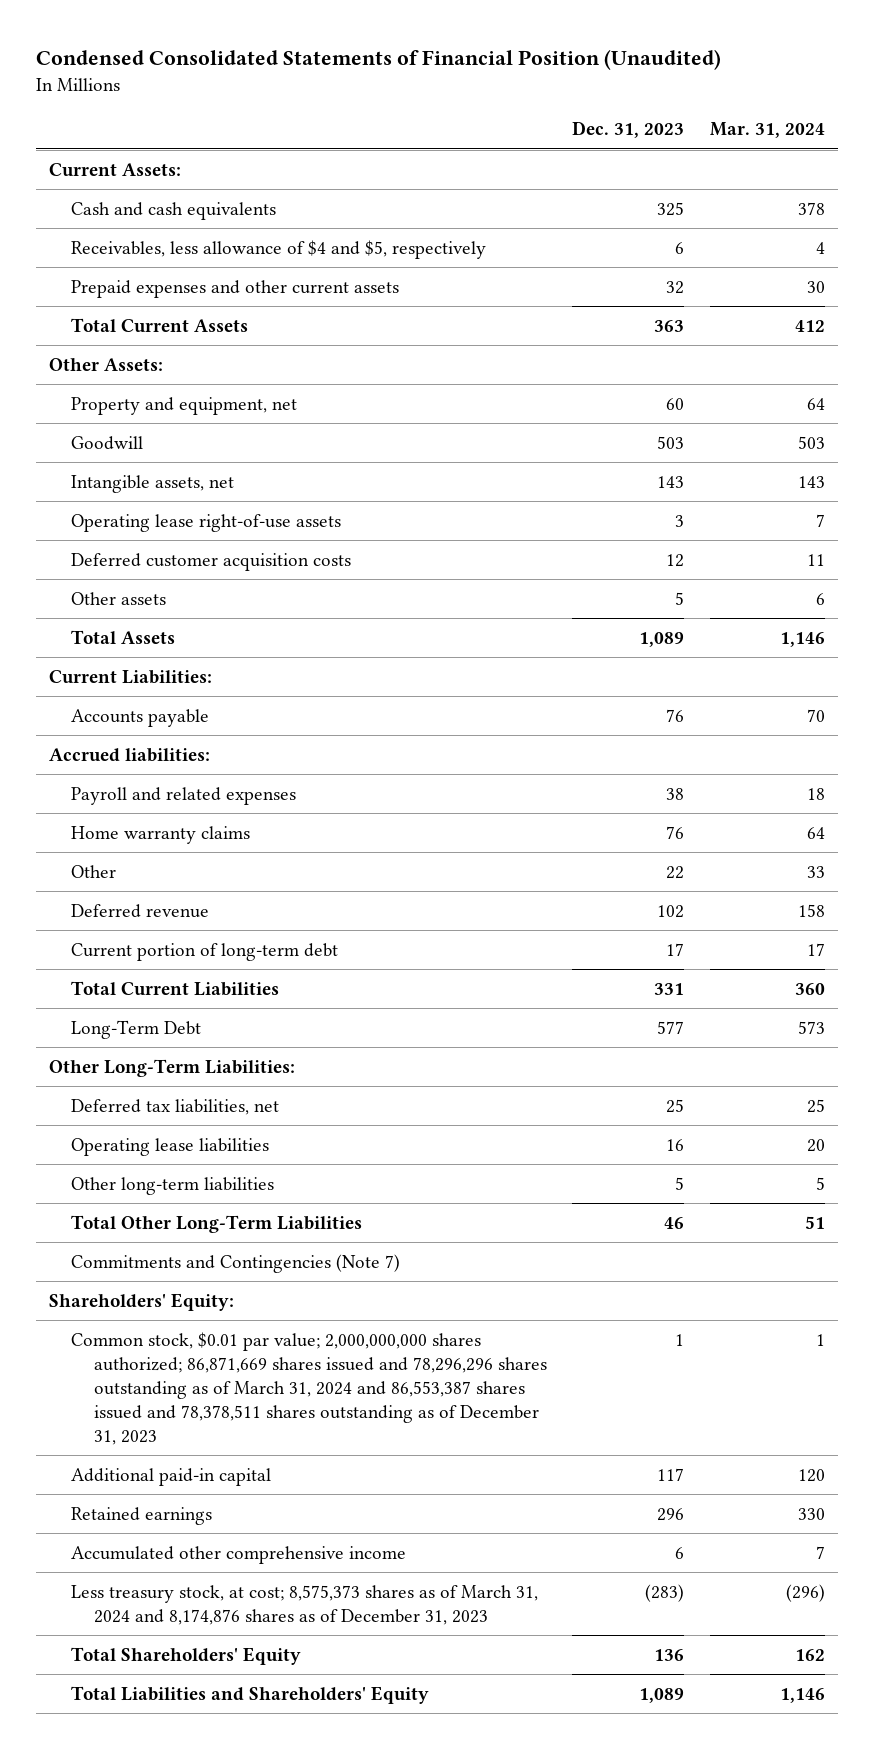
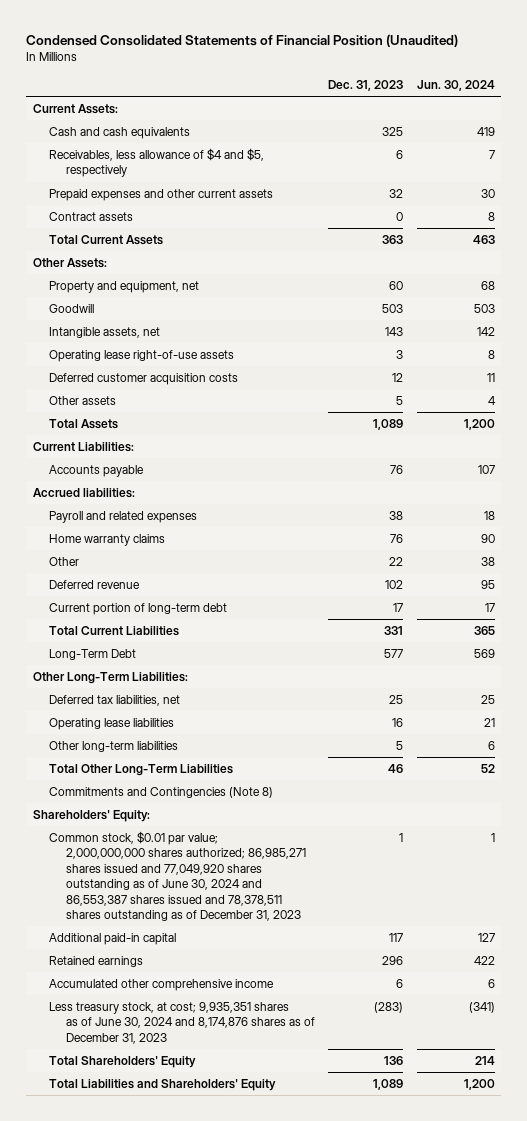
[710,122,826,139] Mar. 31, 2024 -> none
none -> [416,79,495,91] Jun. 30, 2024
none -> [49,212,134,222] Contract assets
[71,1253,401,1273] Commitments and Contingencies (Note 7) -> [49,787,274,799] Commitments and Contingencies (Note 8)
[71,1331,547,1446] Common stock, $0.01 par value; 2,000,000,000 shares authorized; 86,871,669 shares issued and 78,296,296 shares outstanding as of March 31, 2024 and 86,553,387 shares issued and 78,378,511 shares outstanding as of December 31, 2023 -> [49,831,307,921] Common stock, $0.01 par value; 2,000,000,000 shares authorized; 86,985,271 shares issued and 77,049,920 shares outstanding as of June 30, 2024 and 86,553,387 shares issued and 78,378,511 shares outstanding as of December 31, 2023
[71,1584,539,1625] Less treasury stock, at cost; 8,575,373 shares as of March 31, 2024 and 8,174,876 shares as of December 31, 2023 -> [49,1002,316,1044] Less treasury stock, at cost; 9,935,351 shares as of June 30, 2024 and 8,174,876 shares as of December 31, 2023

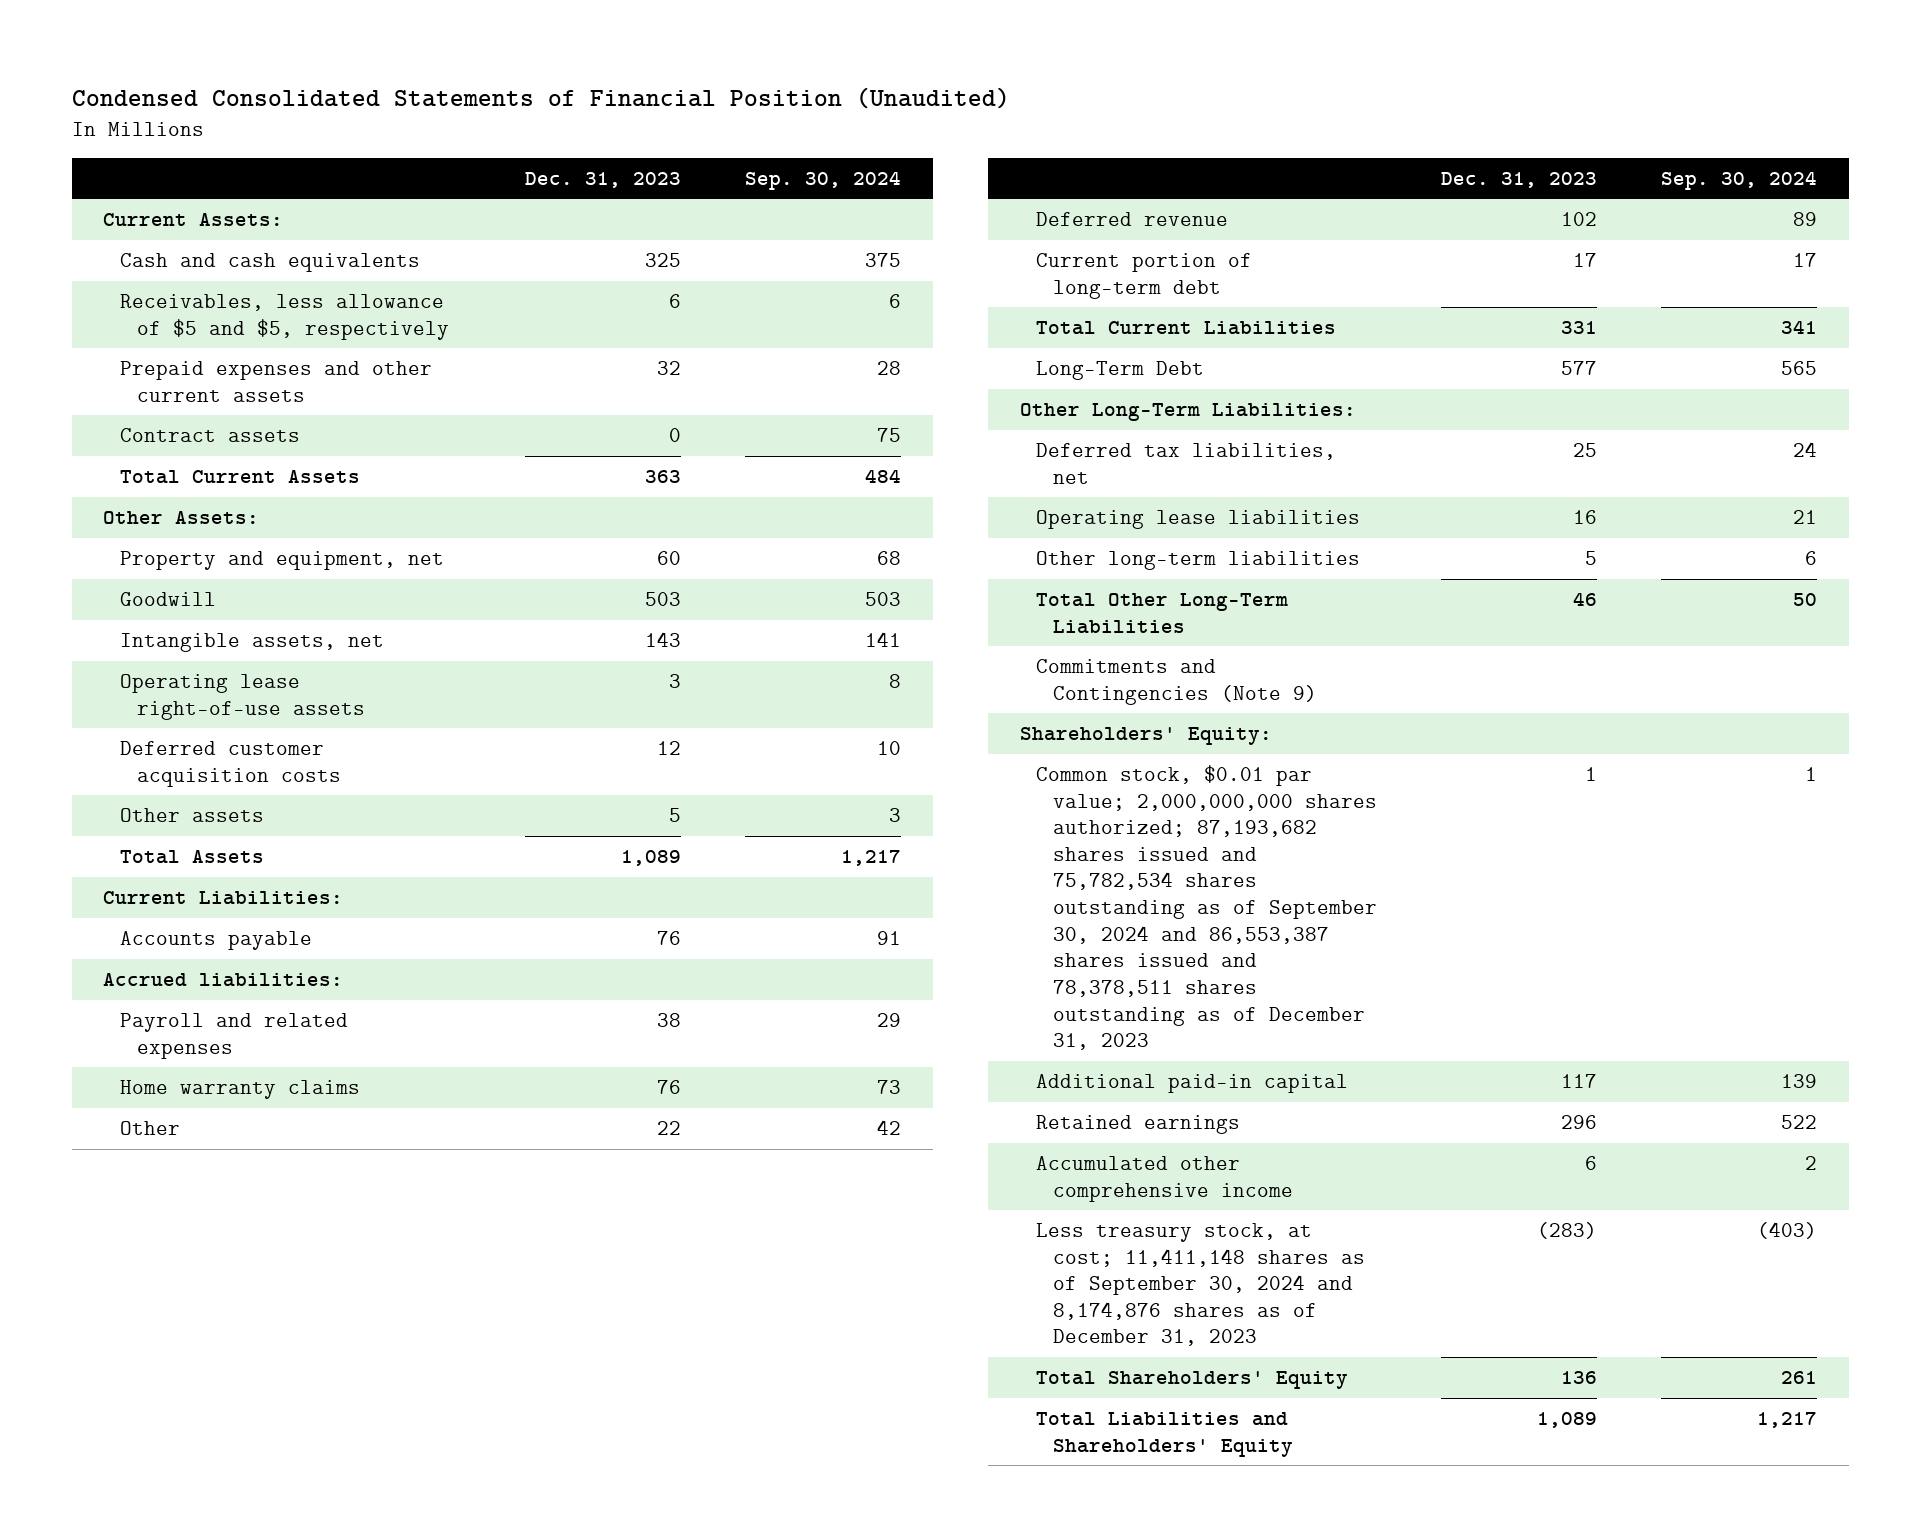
[416,79,495,91] Jun. 30, 2024 -> none
none -> [744,170,901,190] Sep. 30, 2024
[49,148,265,178] Receivables, less allowance of $4 and $5, respectively -> [120,294,449,340] Receivables, less allowance of $5 and $5, respectively
[49,787,274,799] Commitments and Contingencies (Note 8) -> [1036,659,1318,705] Commitments and Contingencies (Note 9)
[49,831,307,921] Common stock, $0.01 par value; 2,000,000,000 shares authorized; 86,985,271 shares issued and 77,049,920 shares outstanding as of June 30, 2024 and 86,553,387 shares issued and 78,378,511 shares outstanding as of December 31, 2023 -> [1036,765,1378,1051] Common stock, $0.01 par value; 2,000,000,000 shares authorized; 87,193,682 shares issued and 75,782,534 shares outstanding as of September 30, 2024 and 86,553,387 shares issued and 78,378,511 shares outstanding as of December 31, 2023
[49,1002,316,1044] Less treasury stock, at cost; 9,935,351 shares as of June 30, 2024 and 8,174,876 shares as of December 31, 2023 -> [1036,1223,1366,1347] Less treasury stock, at cost; 11,411,148 shares as of September 30, 2024 and 8,174,876 shares as of December 31, 2023

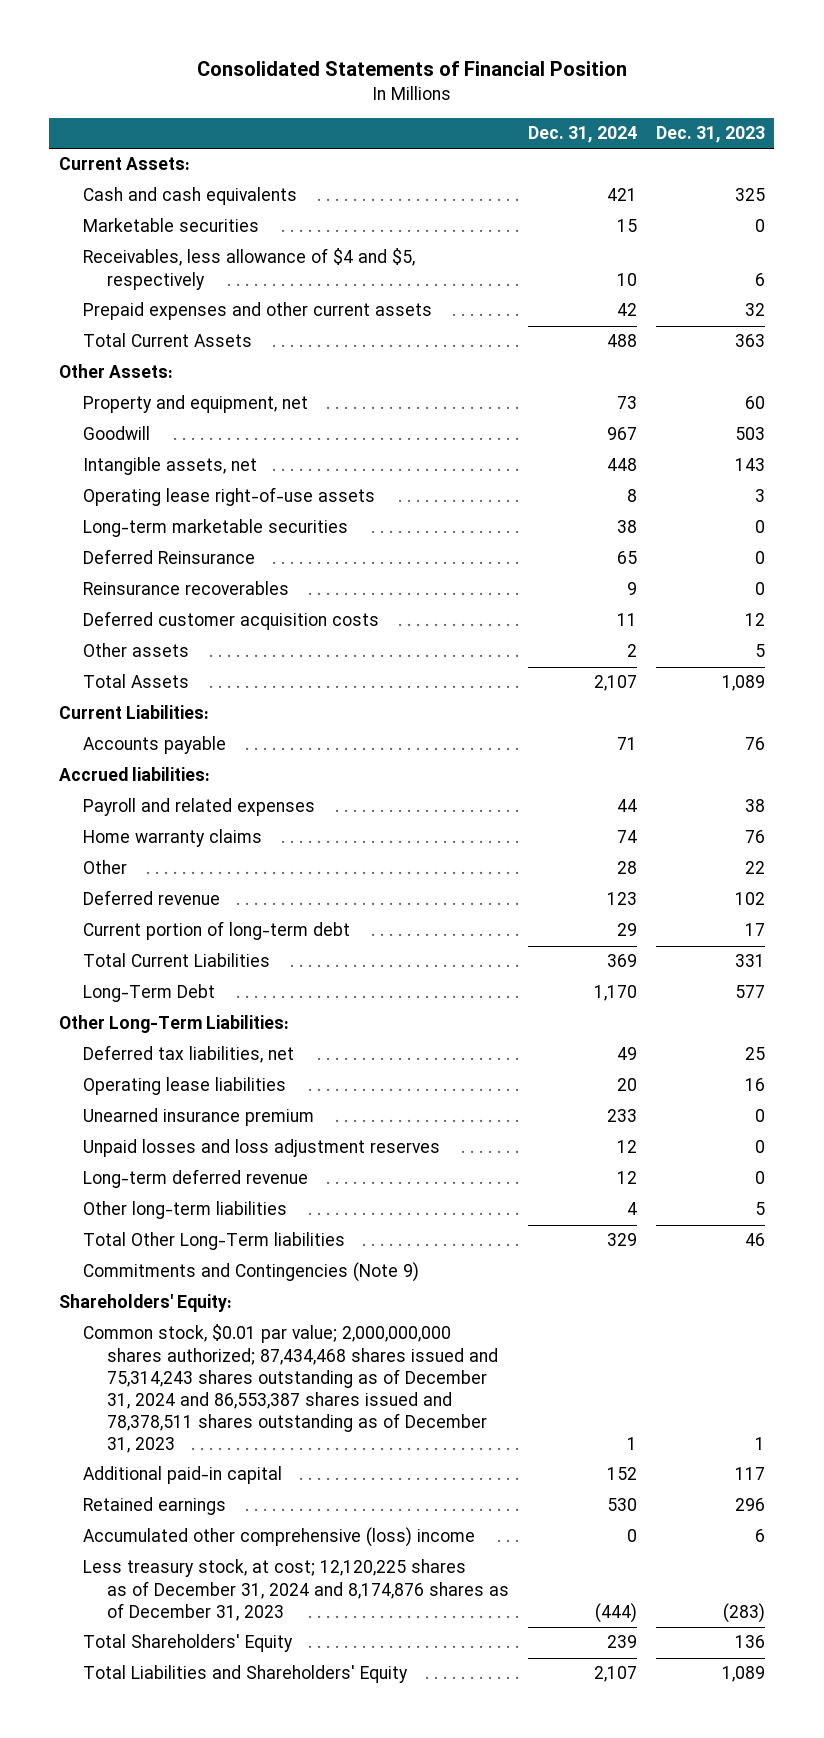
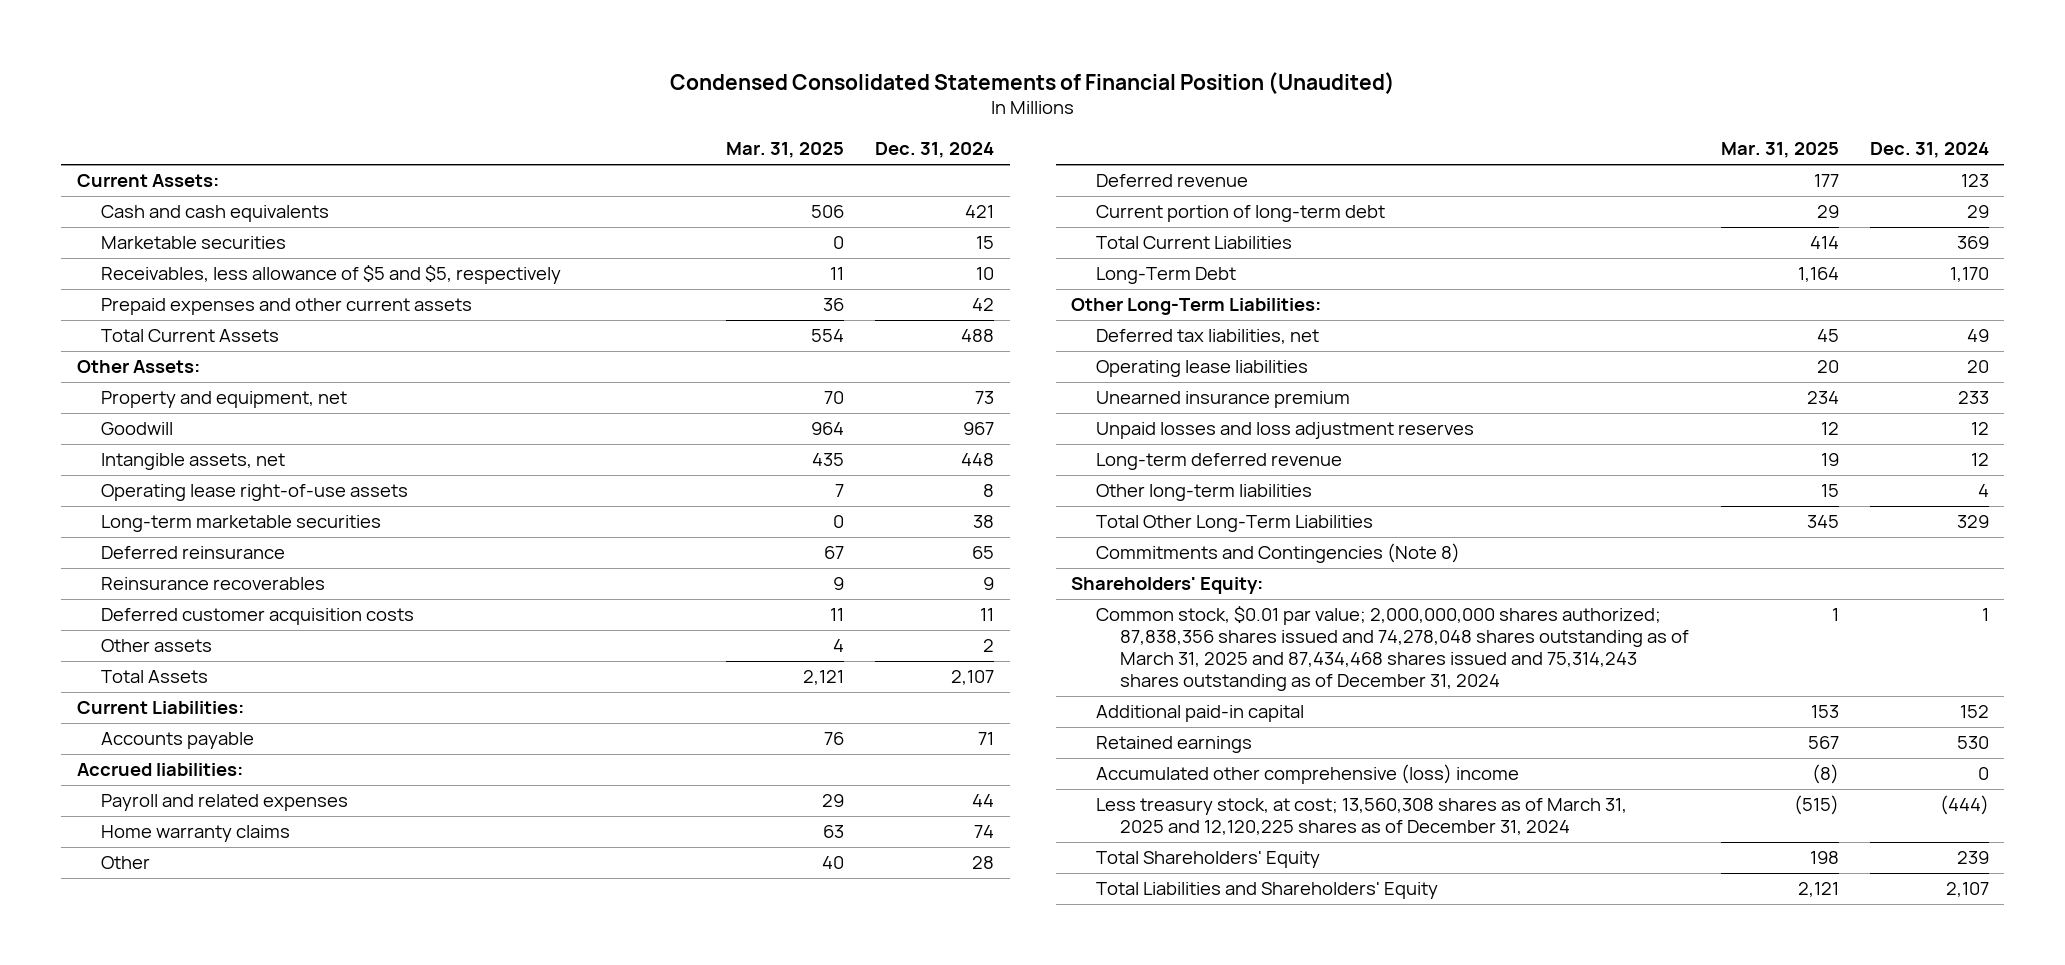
[196,61,627,77] Consolidated Statements of Financial Position -> [669,71,1395,94] Condensed Consolidated Statements of Financial Position (Unaudited)
[655,126,765,144] Dec. 31, 2023 -> none
none -> [726,142,845,159] Mar. 31, 2025
[83,248,416,290] Receivables, less allowance of $4 and $5, respectively -> [101,265,562,285] Receivables, less allowance of $5 and $5, respectively
[83,549,256,565] Deferred Reinsurance -> [101,546,286,560] Deferred reinsurance
[83,1232,346,1251] Total Other Long-Term liabilities -> [1095,515,1373,533] Total Other Long-Term Liabilities
[83,1262,420,1283] Commitments and Contingencies (Note 9) -> [1095,543,1460,564] Commitments and Contingencies (Note 8)
[83,1324,499,1454] Common stock, $0.01 par value; 2,000,000,000 shares authorized; 87,434,468 shares issued and 75,314,243 shares outstanding as of December 31, 2024 and 86,553,387 shares issued and 78,378,511 shares outstanding as of December 31, 2023 -> [1095,606,1690,691] Common stock, $0.01 par value; 2,000,000,000 shares authorized; 87,838,356 shares issued and 74,278,048 shares outstanding as of March 31, 2025 and 87,434,468 shares issued and 75,314,243 shares outstanding as of December 31, 2024
[83,1559,510,1621] Less treasury stock, at cost; 12,120,225 shares as of December 31, 2024 and 8,174,876 shares as of December 31, 2023 -> [1095,798,1627,836] Less treasury stock, at cost; 13,560,308 shares as of March 31, 2025 and 12,120,225 shares as of December 31, 2024

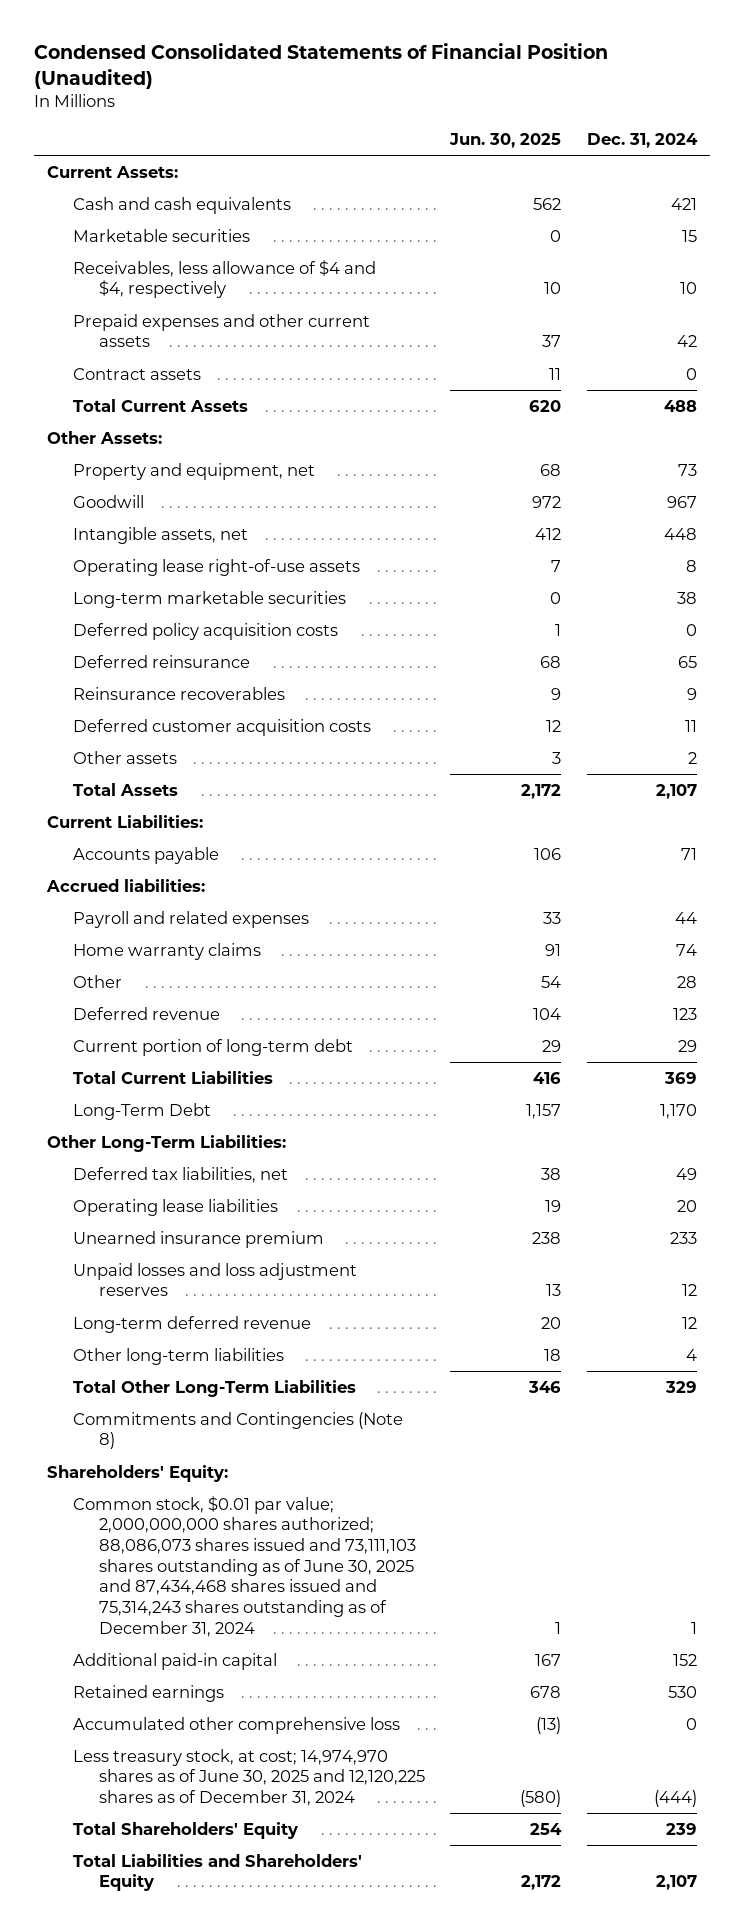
[726,142,845,159] Mar. 31, 2025 -> none
none -> [449,132,562,148] Jun. 30, 2025
[101,265,562,285] Receivables, less allowance of $5 and $5, respectively -> [72,259,376,299] Receivables, less allowance of $4 and $4, respectively
none -> [72,367,201,380] Contract assets
none -> [72,622,338,640] Deferred policy acquisition costs
[1095,606,1690,691] Common stock, $0.01 par value; 2,000,000,000 shares authorized; 87,838,356 shares issued and 74,278,048 shares outstanding as of March 31, 2025 and 87,434,468 shares issued and 75,314,243 shares outstanding as of December 31, 2024 -> [72,1495,416,1637] Common stock, $0.01 par value; 2,000,000,000 shares authorized; 88,086,073 shares issued and 73,111,103 shares outstanding as of June 30, 2025 and 87,434,468 shares issued and 75,314,243 shares outstanding as of December 31, 2024
[1095,764,1519,785] Accumulated other comprehensive (loss) income -> [72,1716,400,1734] Accumulated other comprehensive loss
[1095,798,1627,836] Less treasury stock, at cost; 13,560,308 shares as of March 31, 2025 and 12,120,225 shares as of December 31, 2024 -> [72,1748,425,1807] Less treasury stock, at cost; 14,974,970 shares as of June 30, 2025 and 12,120,225 shares as of December 31, 2024

